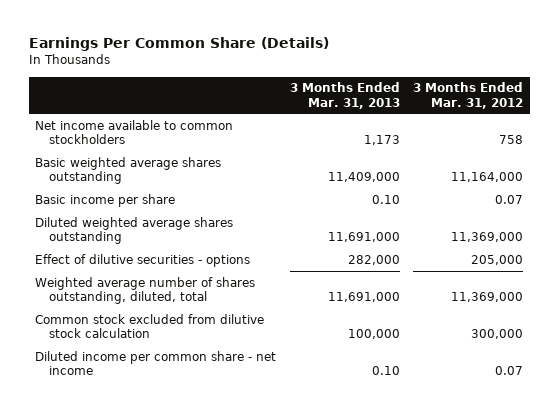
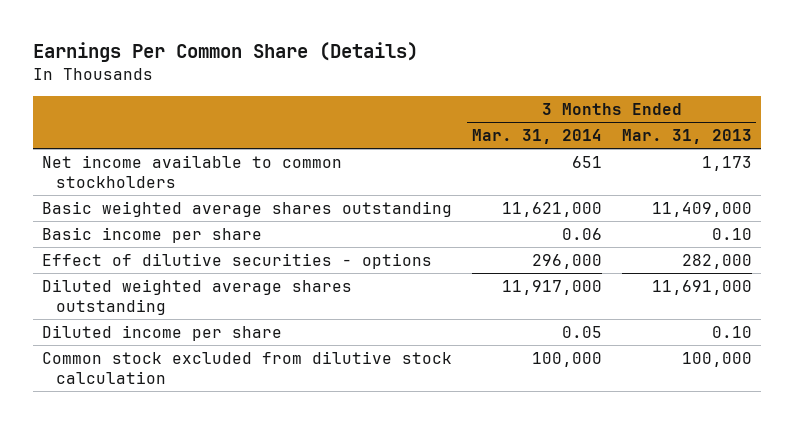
[412,82,523,109] 3 Months Ended Mar. 31, 2012 -> none
none -> [471,129,602,145] Mar. 31, 2014
[35,276,256,305] Weighted average number of shares outstanding, diluted, total -> none
[35,216,234,245] Diluted weighted average shares outstanding -> [42,279,353,316] Diluted weighted average shares outstanding
none -> [42,325,283,342] Diluted income per share
[35,350,277,376] Diluted income per common share - net income -> none

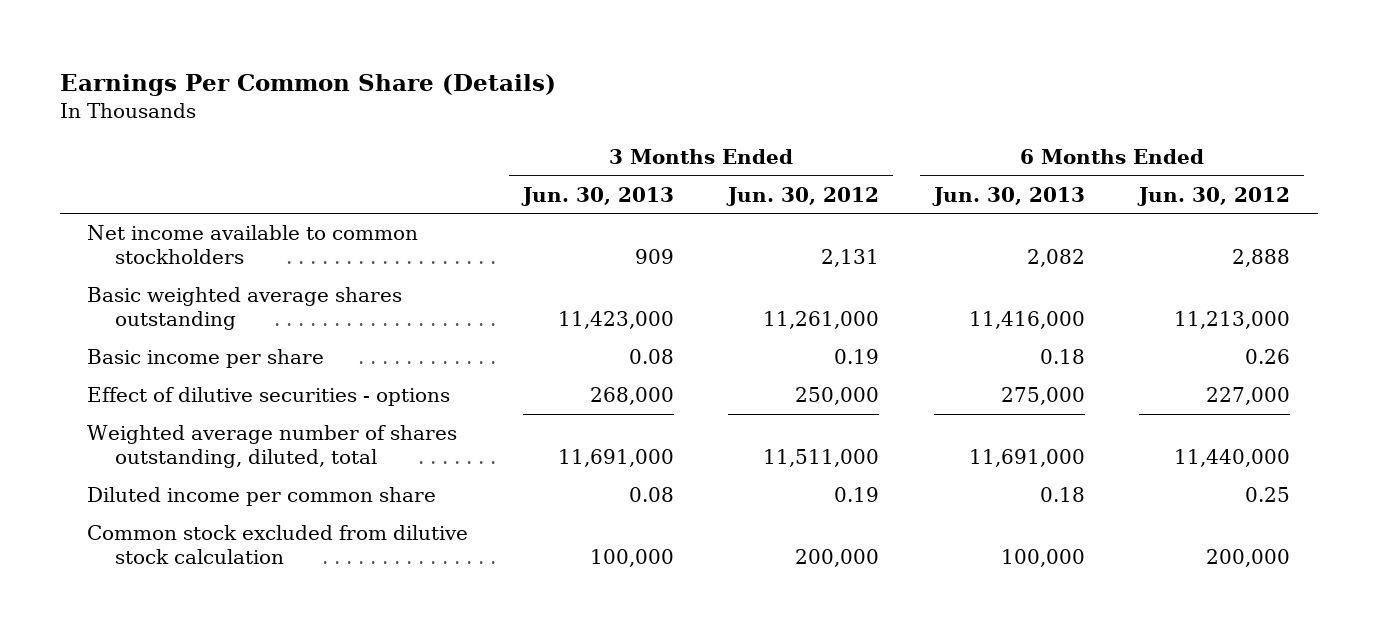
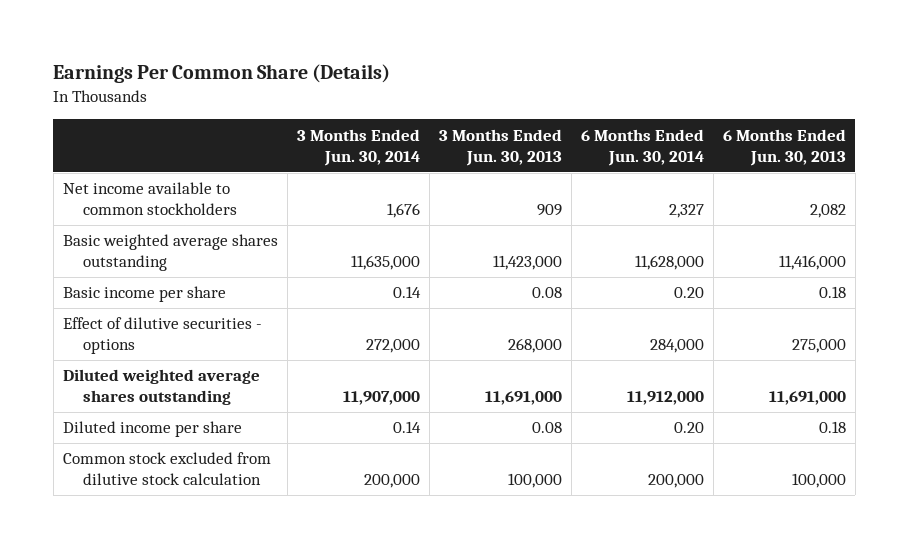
[726,186,880,206] Jun. 30, 2012 -> none
[1137,186,1291,206] Jun. 30, 2012 -> none
none -> [296,128,420,166] 3 Months Ended Jun. 30, 2014
none -> [580,128,704,166] 6 Months Ended Jun. 30, 2014
[87,425,458,469] Weighted average number of shares outstanding, diluted, total -> [62,369,260,406] Diluted weighted average shares outstanding
[87,487,437,507] Diluted income per common share -> [62,421,242,438] Diluted income per share

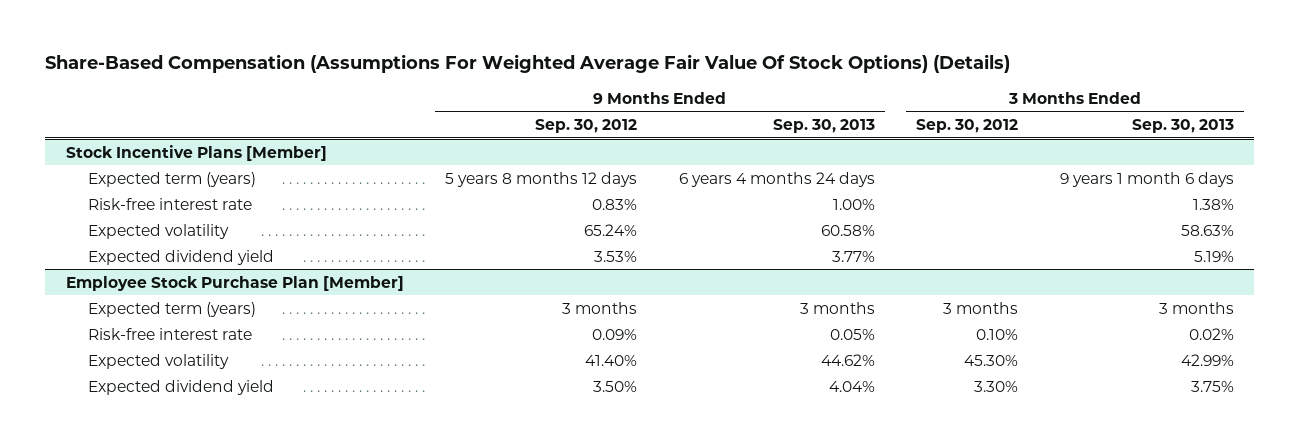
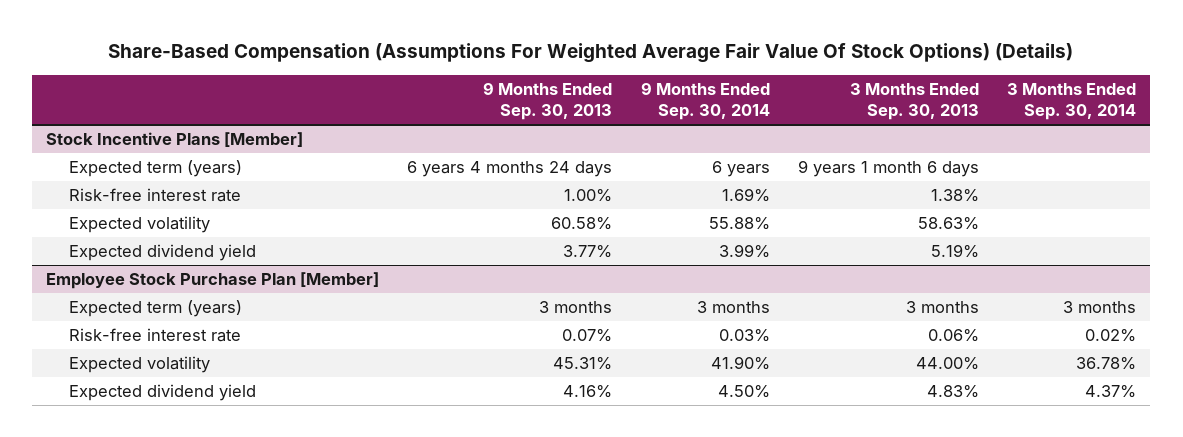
[535,119,638,134] Sep. 30, 2012 -> none
[916,119,1019,134] Sep. 30, 2012 -> none
none -> [640,81,770,121] 9 Months Ended Sep. 30, 2014
none -> [1007,82,1137,121] 3 Months Ended Sep. 30, 2014
[829,328,875,340] 0.05% -> [562,329,613,343] 0.07%
[1188,327,1234,340] 0.02% -> [928,329,980,343] 0.06%
[820,353,875,366] 44.62% -> [553,357,613,371] 45.31%
[1180,353,1234,366] 42.99% -> [916,357,980,371] 44.00%
[828,380,875,392] 4.04% -> [563,385,613,399] 4.16%
[1190,380,1234,392] 3.75% -> [927,385,980,399] 4.83%

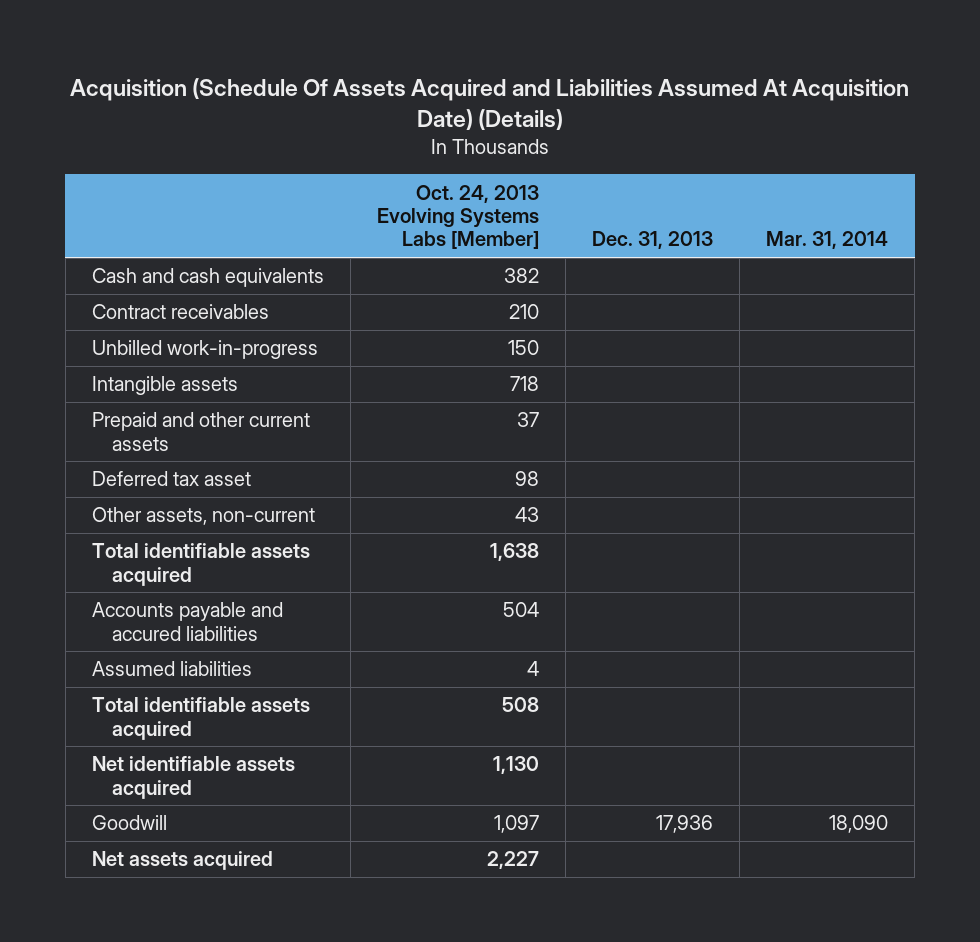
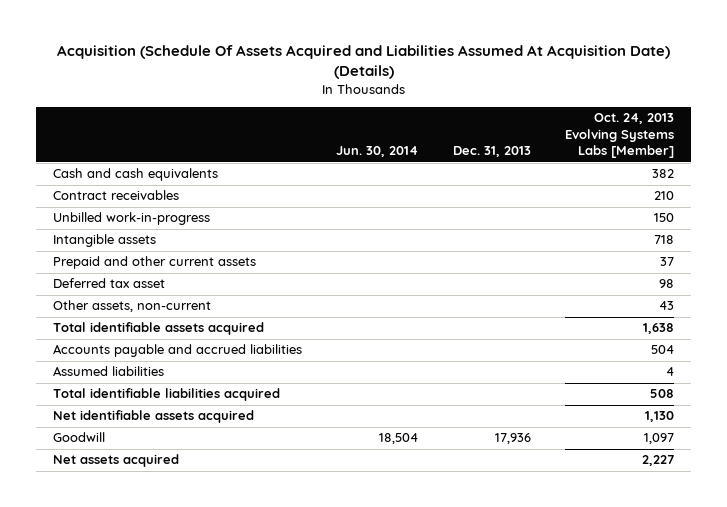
[765,231,888,250] Mar. 31, 2014 -> none
none -> [336,146,419,158] Jun. 30, 2014
[91,602,283,641] Accounts payable and accured liabilities -> [53,344,303,358] Accounts payable and accrued liabilities
[91,697,310,740] Total identifiable assets acquired -> [53,388,281,402] Total identifiable liabilities acquired

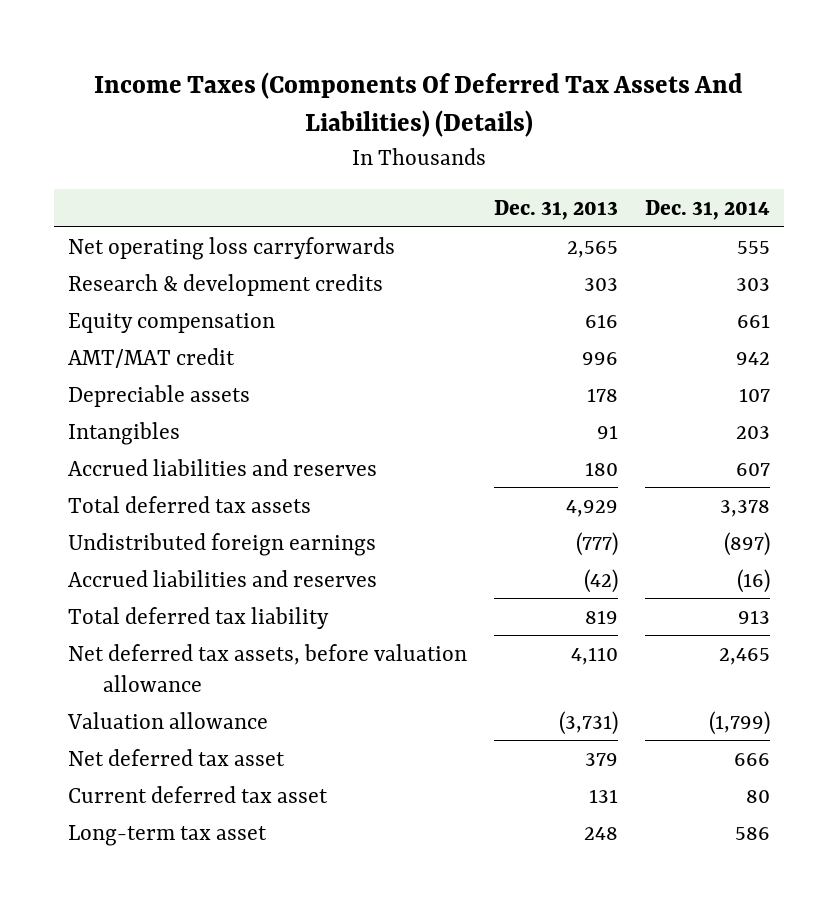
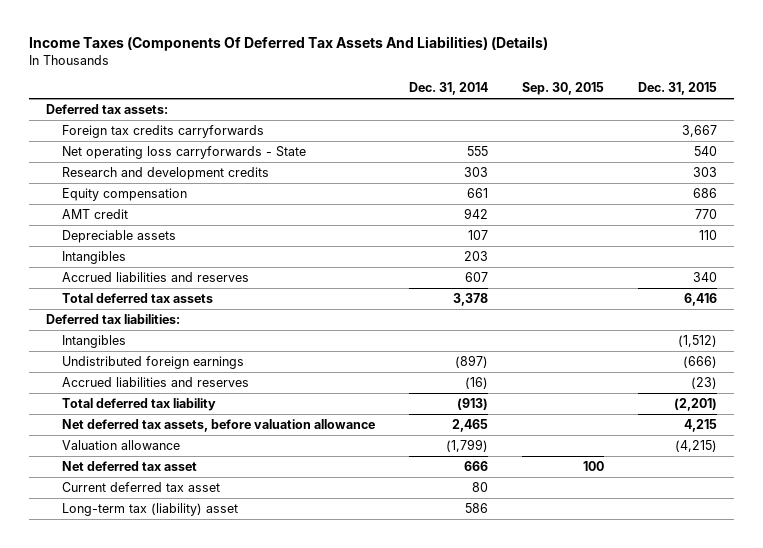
[494,200,619,221] Dec. 31, 2013 -> none
none -> [521,82,604,96] Sep. 30, 2015
none -> [637,82,717,96] Dec. 31, 2015
none -> [46,104,169,115] Deferred tax assets:
none -> [61,125,264,139] Foreign tax credits carryforwards
[67,236,395,260] Net operating loss carryforwards -> [61,146,306,160] Net operating loss carryforwards - State
[67,273,383,296] Research & development credits -> [61,167,269,181] Research and development credits
[67,347,235,368] AMT/MAT credit -> [61,209,128,220] AMT credit
none -> [46,314,181,325] Deferred tax liabilities:
none -> [61,335,126,349] Intangibles
[738,609,771,624] 913 -> [456,398,488,411] (913)
[67,824,267,846] Long-term tax asset -> [61,503,238,517] Long-term tax (liability) asset

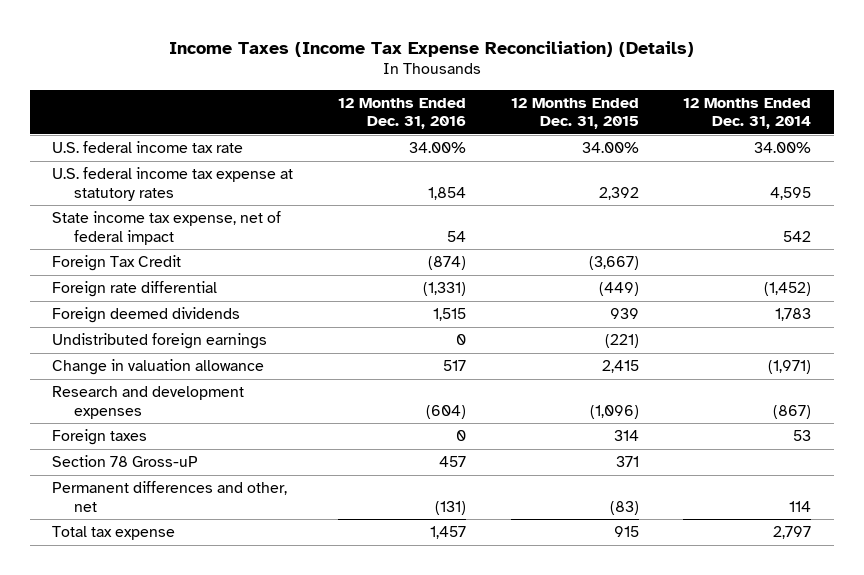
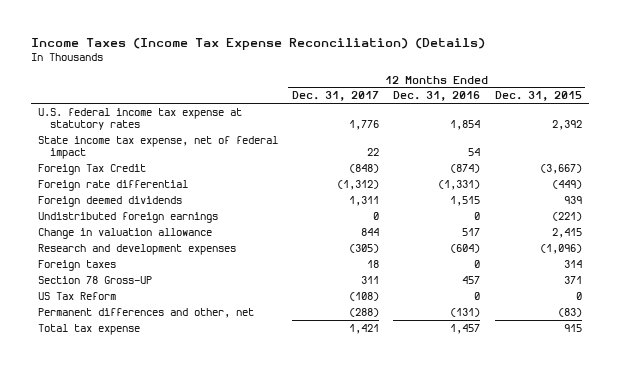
[683,97,812,130] 12 Months Ended Dec. 31, 2014 -> none
none -> [292,91,380,102] Dec. 31, 2017
[52,140,244,153] U.S. federal income tax rate -> none
[52,454,199,467] Section 78 Gross-uP -> [37,275,152,284] Section 78 Gross-UP
none -> [37,291,116,300] US Tax Reform

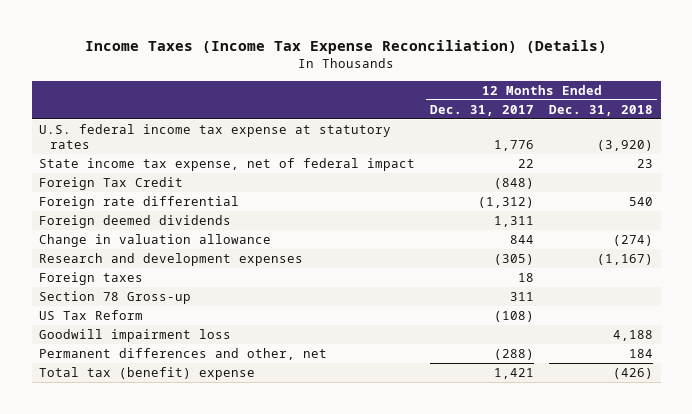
[393,91,481,102] Dec. 31, 2016 -> none
[494,91,582,102] Dec. 31, 2015 -> none
none -> [549,104,654,116] Dec. 31, 2018
[37,211,218,223] Undistributed foreign earnings -> none
[37,275,152,284] Section 78 Gross-UP -> [39,291,192,305] Section 78 Gross-up
none -> [39,329,232,343] Goodwill impairment loss
[37,323,140,335] Total tax expense -> [39,367,256,381] Total tax (benefit) expense

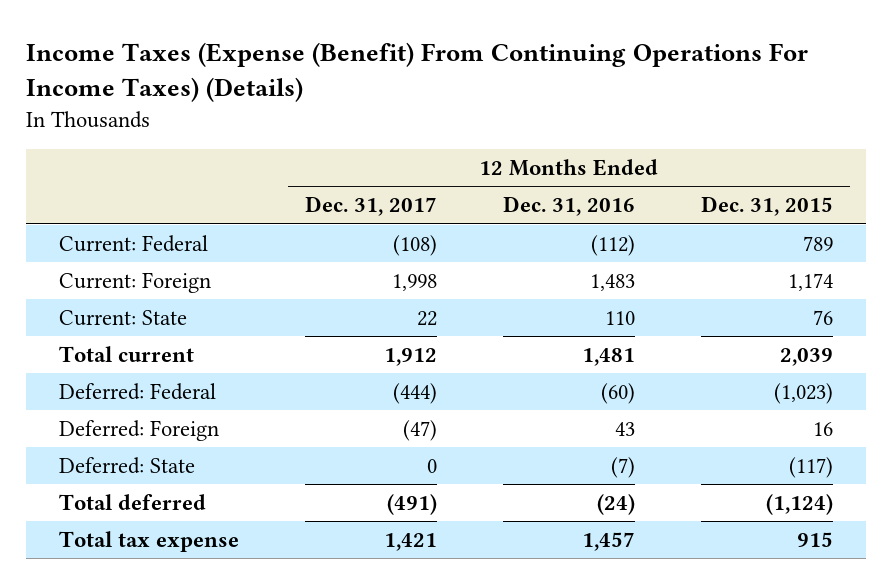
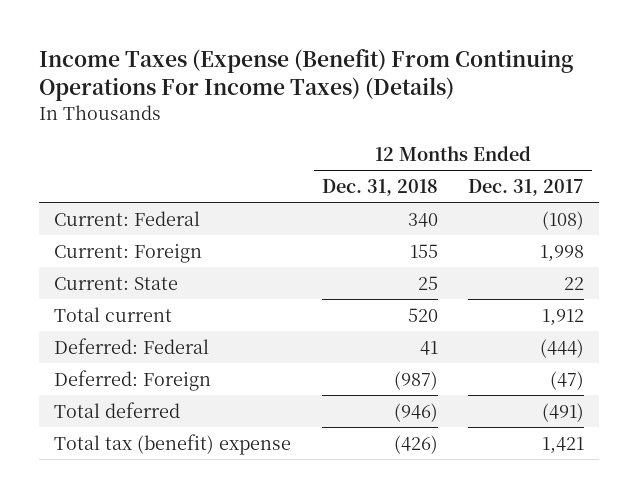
[503,196,636,217] Dec. 31, 2016 -> none
[701,196,834,217] Dec. 31, 2015 -> none
none -> [321,178,438,196] Dec. 31, 2018
[58,456,195,474] Deferred: State -> none
[58,530,239,552] Total tax expense -> [54,433,292,455] Total tax (benefit) expense

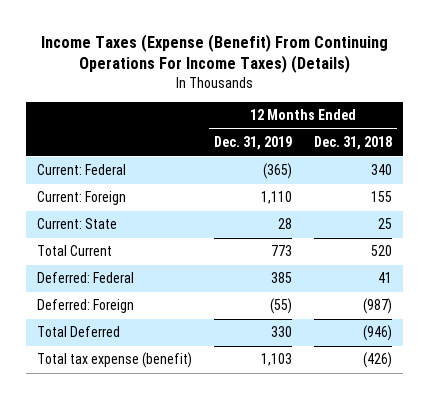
[468,178,585,196] Dec. 31, 2017 -> none
none -> [214,136,293,151] Dec. 31, 2019
[54,306,173,322] Total current -> [37,245,113,257] Total Current
[54,401,181,418] Total deferred -> [37,326,121,338] Total Deferred
[54,433,292,455] Total tax (benefit) expense -> [37,352,193,369] Total tax expense (benefit)

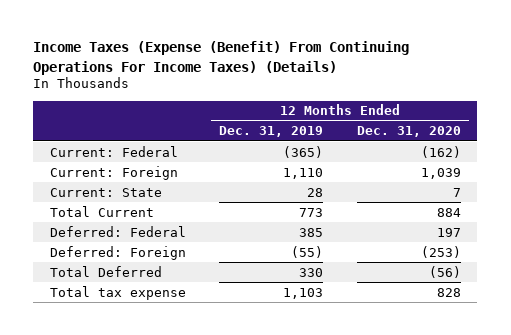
[313,136,392,151] Dec. 31, 2018 -> none
none -> [356,126,461,138] Dec. 31, 2020
[37,352,193,369] Total tax expense (benefit) -> [50,285,187,300] Total tax expense

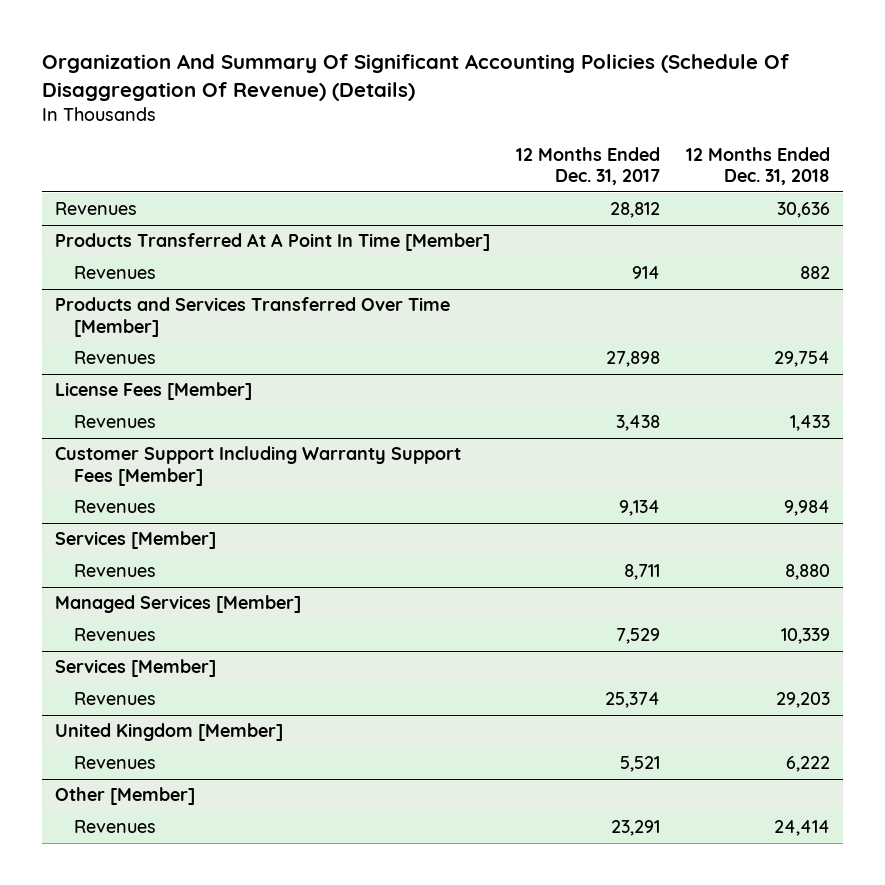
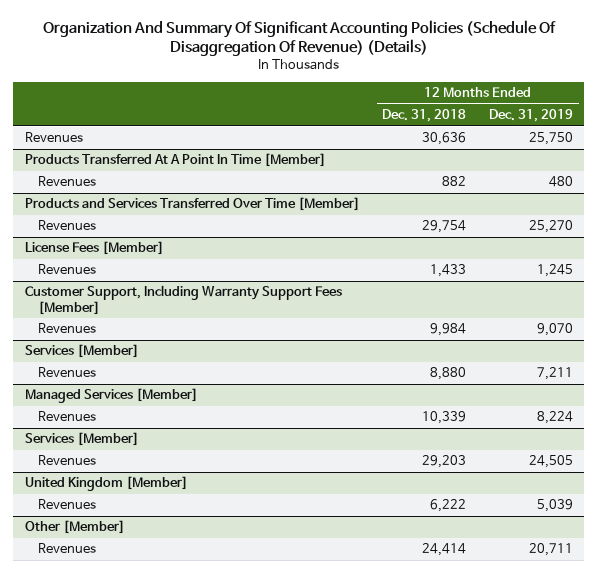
[515,146,660,186] 12 Months Ended Dec. 31, 2017 -> none
none -> [489,109,574,123] Dec. 31, 2019
[54,446,461,486] Customer Support Including Warranty Support Fees [Member] -> [24,285,342,315] Customer Support, Including Warranty Support Fees [Member]

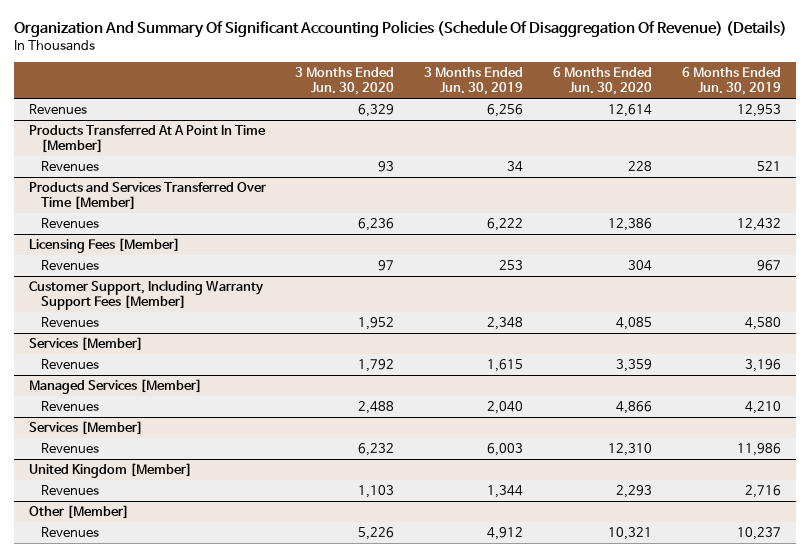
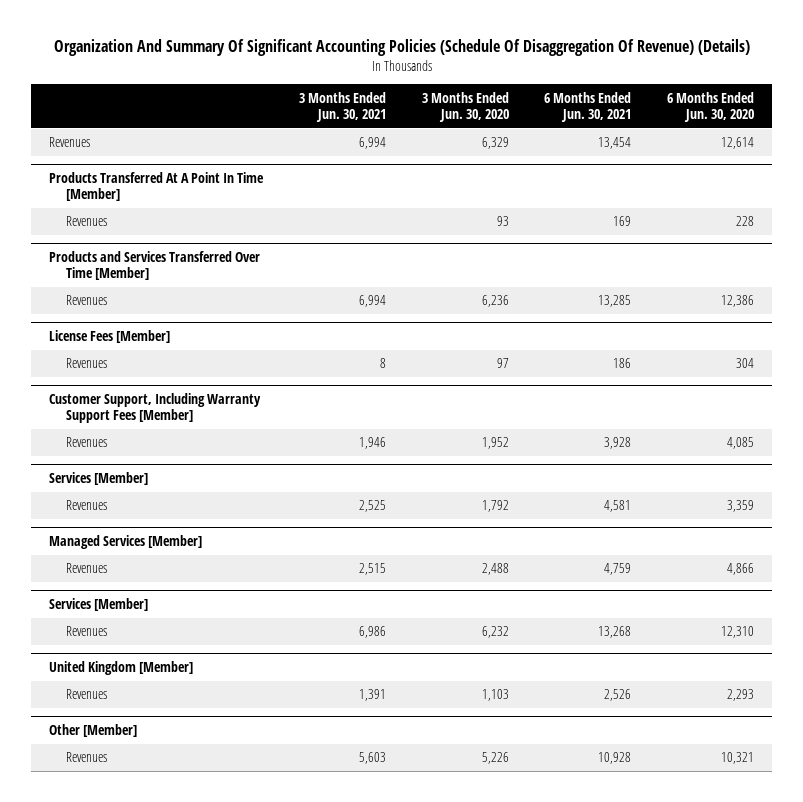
[424,66,524,96] 3 Months Ended Jun. 30, 2019 -> none
[682,66,782,96] 6 Months Ended Jun. 30, 2019 -> none
none -> [298,91,386,123] 3 Months Ended Jun. 30, 2021
none -> [544,91,632,123] 6 Months Ended Jun. 30, 2021
[28,237,180,253] Licensing Fees [Member] -> [49,329,171,343] License Fees [Member]

